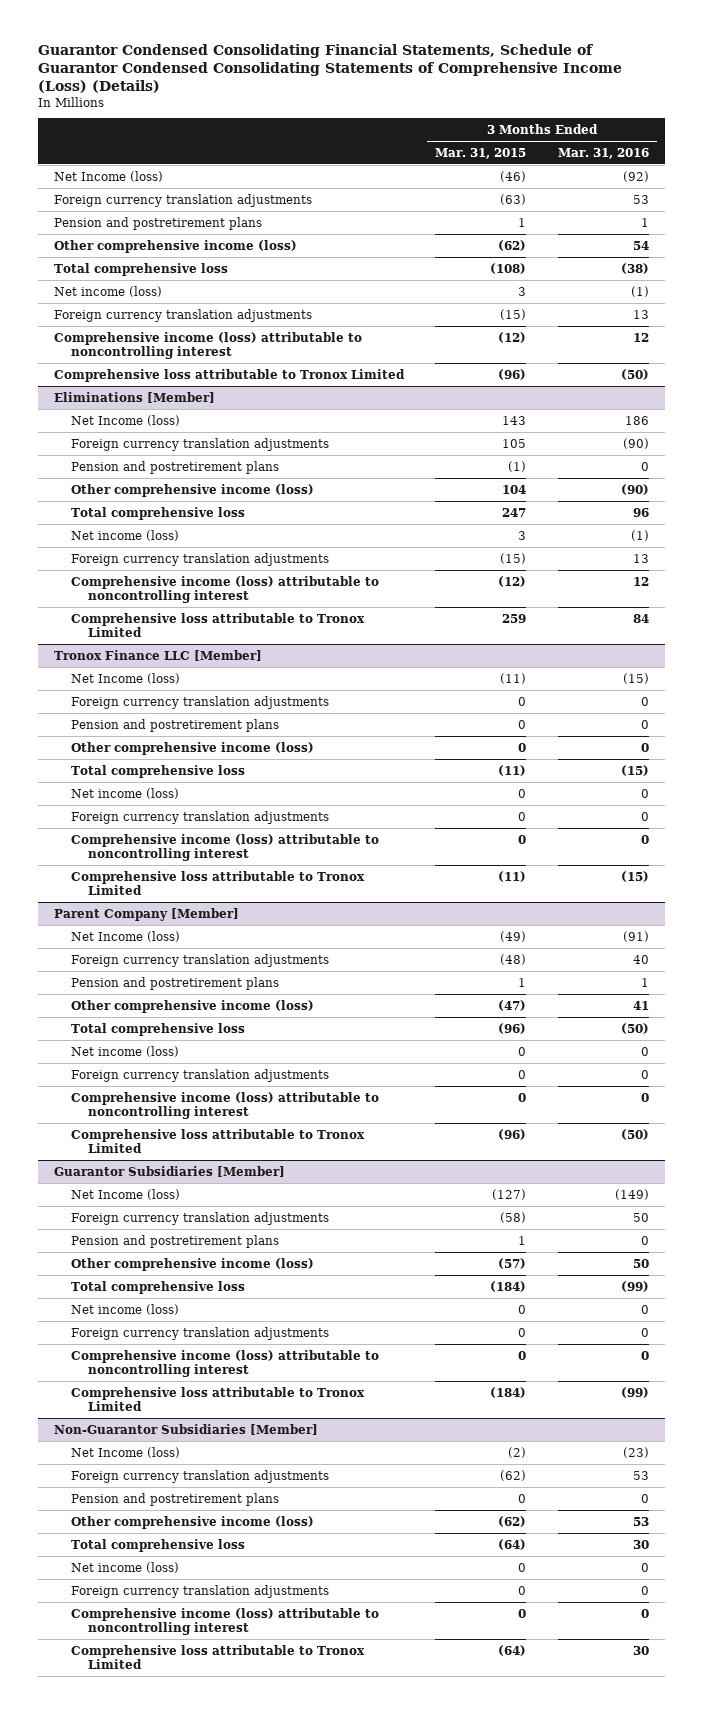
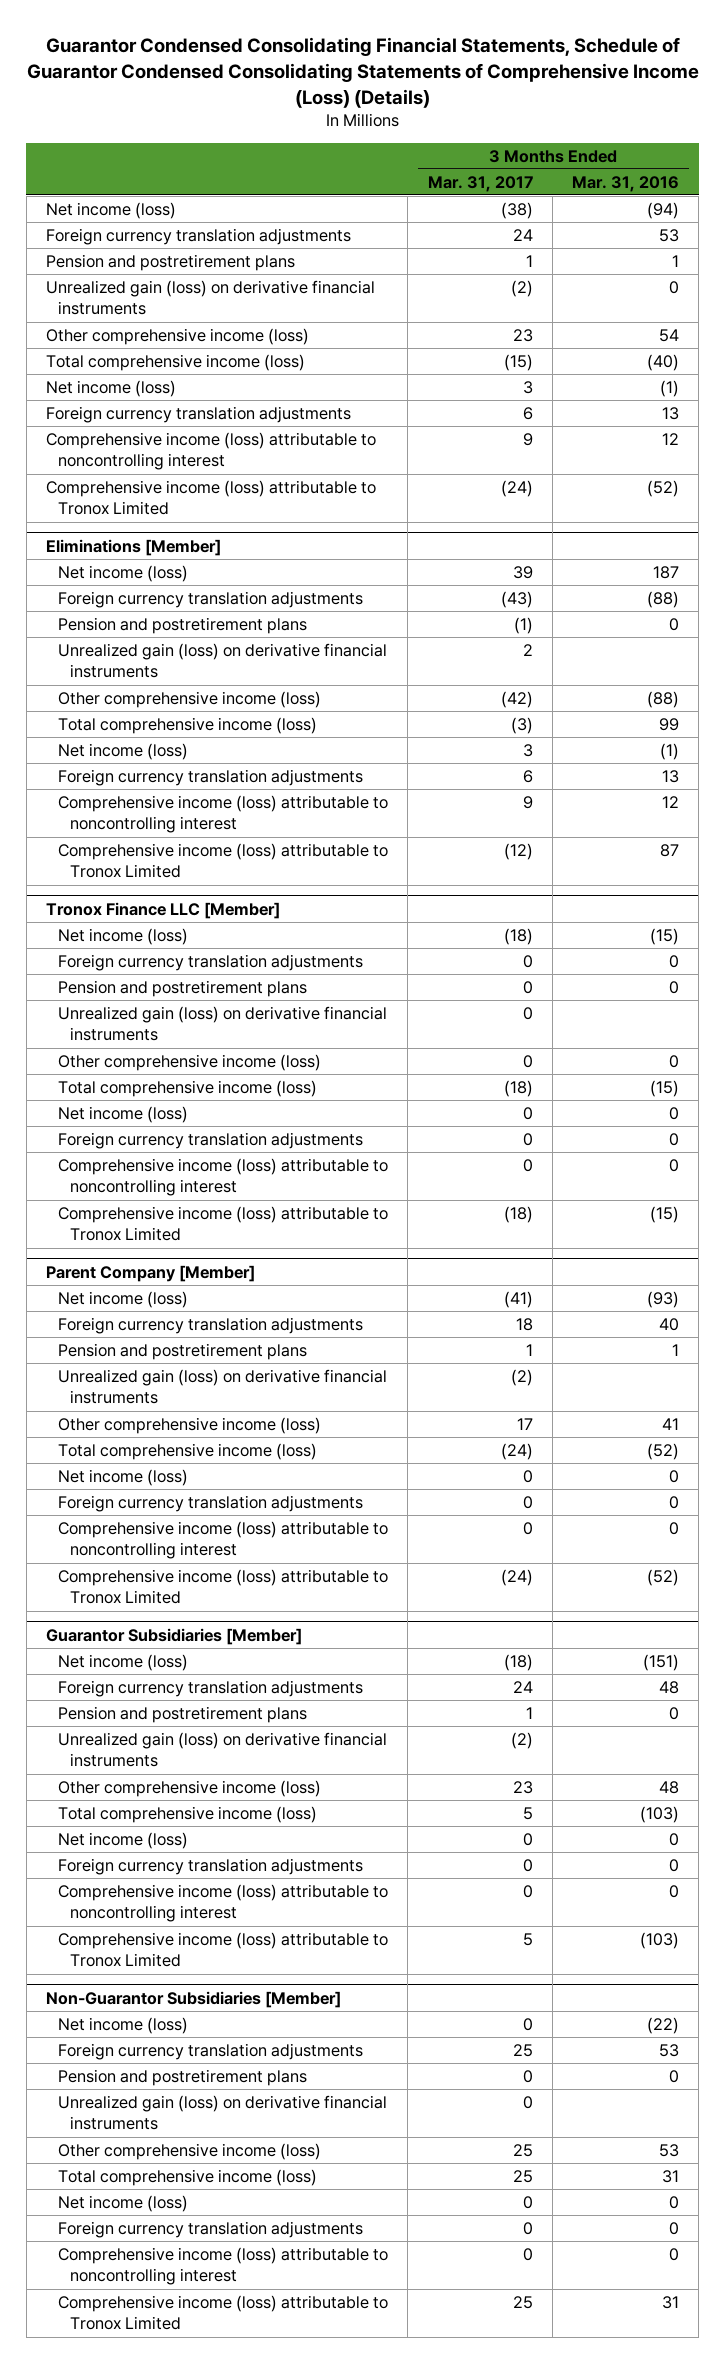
[435,147,527,159] Mar. 31, 2015 -> none
none -> [427,175,533,192] Mar. 31, 2017
[53,170,163,182] Net Income (loss) -> [46,201,177,219] Net income (loss)
[623,170,650,182] (92) -> [647,201,680,219] (94)
none -> [46,279,376,316] Unrealized gain (loss) on derivative financial instruments
[53,262,228,276] Total comprehensive loss -> [46,353,306,371] Total comprehensive income (loss)
[621,262,650,274] (38) -> [647,353,680,371] (40)
[53,368,405,382] Comprehensive loss attributable to Tronox Limited -> [46,479,377,516] Comprehensive income (loss) attributable to Tronox Limited
[621,368,650,380] (50) -> [647,479,680,497] (52)
[70,414,180,426] Net Income (loss) -> [58,564,189,582] Net income (loss)
[625,415,650,425] 186 -> [653,565,680,579] 187
[623,437,650,449] (90) -> [647,590,680,608] (88)
none -> [58,642,388,679] Unrealized gain (loss) on derivative financial instruments
[621,483,650,495] (90) -> [647,690,680,708] (88)
[70,506,245,520] Total comprehensive loss -> [58,716,318,734] Total comprehensive income (loss)
[633,507,650,517] 96 -> [659,717,680,731] 99
[70,612,365,637] Comprehensive loss attributable to Tronox Limited -> [58,842,389,879] Comprehensive income (loss) attributable to Tronox Limited
[633,613,650,623] 84 -> [660,843,680,857] 87
[70,672,180,684] Net Income (loss) -> [58,927,189,945] Net income (loss)
none -> [58,1005,388,1042] Unrealized gain (loss) on derivative financial instruments
[70,764,245,778] Total comprehensive loss -> [58,1079,318,1097] Total comprehensive income (loss)
[70,870,365,895] Comprehensive loss attributable to Tronox Limited -> [58,1205,389,1242] Comprehensive income (loss) attributable to Tronox Limited
[70,930,180,942] Net Income (loss) -> [58,1290,189,1308] Net income (loss)
[623,930,650,942] (91) -> [647,1290,680,1308] (93)
none -> [58,1368,388,1405] Unrealized gain (loss) on derivative financial instruments
[70,1022,245,1036] Total comprehensive loss -> [58,1442,318,1460] Total comprehensive income (loss)
[621,1022,650,1034] (50) -> [647,1442,680,1460] (52)
[70,1128,365,1153] Comprehensive loss attributable to Tronox Limited -> [58,1568,389,1605] Comprehensive income (loss) attributable to Tronox Limited
[621,1128,650,1140] (50) -> [647,1568,680,1586] (52)
[70,1188,180,1200] Net Income (loss) -> [58,1653,189,1671] Net income (loss)
[615,1188,650,1200] (149) -> [643,1653,680,1671] (151)
[633,1212,650,1222] 50 -> [659,1680,680,1694] 48
none -> [58,1731,388,1768] Unrealized gain (loss) on derivative financial instruments
[633,1258,650,1268] 50 -> [659,1780,680,1794] 48
[70,1280,245,1294] Total comprehensive loss -> [58,1805,318,1823] Total comprehensive income (loss)
[621,1280,650,1292] (99) -> [640,1805,680,1823] (103)
[70,1386,365,1411] Comprehensive loss attributable to Tronox Limited -> [58,1931,389,1968] Comprehensive income (loss) attributable to Tronox Limited
[621,1386,650,1398] (99) -> [640,1931,680,1949] (103)
[70,1446,180,1458] Net Income (loss) -> [58,2016,189,2034] Net income (loss)
[623,1446,650,1458] (23) -> [647,2016,680,2034] (22)
none -> [58,2094,388,2131] Unrealized gain (loss) on derivative financial instruments
[70,1538,245,1552] Total comprehensive loss -> [58,2168,318,2186] Total comprehensive income (loss)
[633,1539,650,1549] 30 -> [662,2169,680,2183] 31
[70,1644,365,1669] Comprehensive loss attributable to Tronox Limited -> [58,2294,389,2331] Comprehensive income (loss) attributable to Tronox Limited
[633,1645,650,1655] 30 -> [662,2295,680,2309] 31

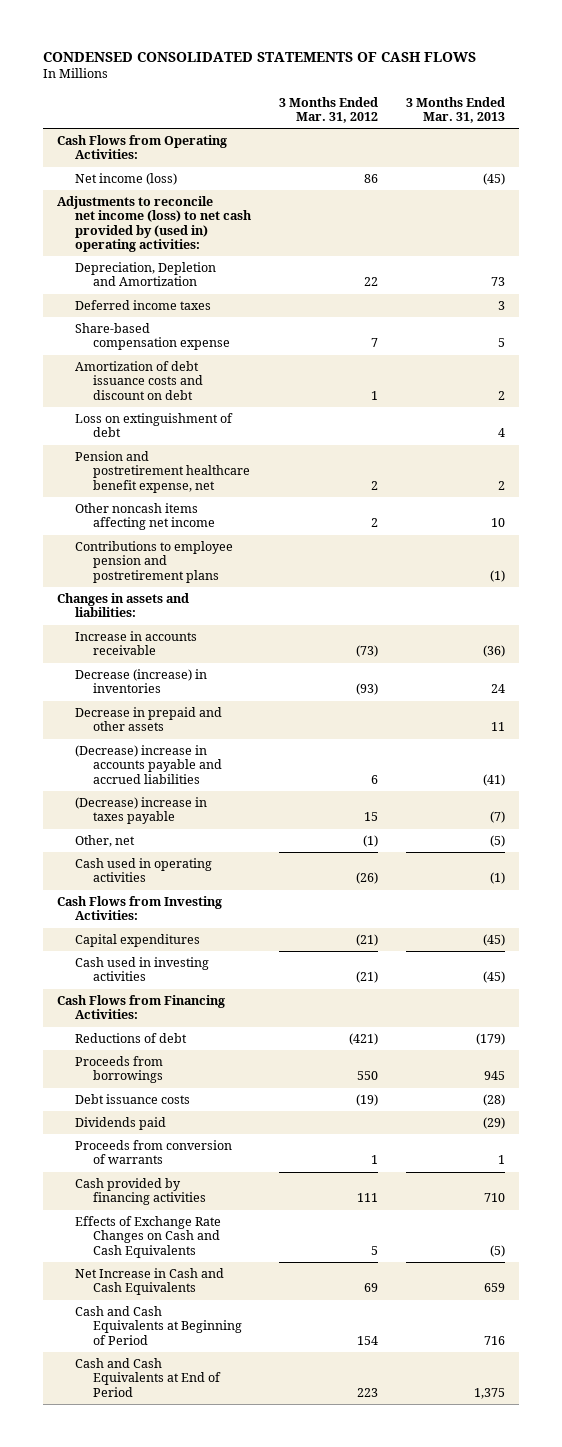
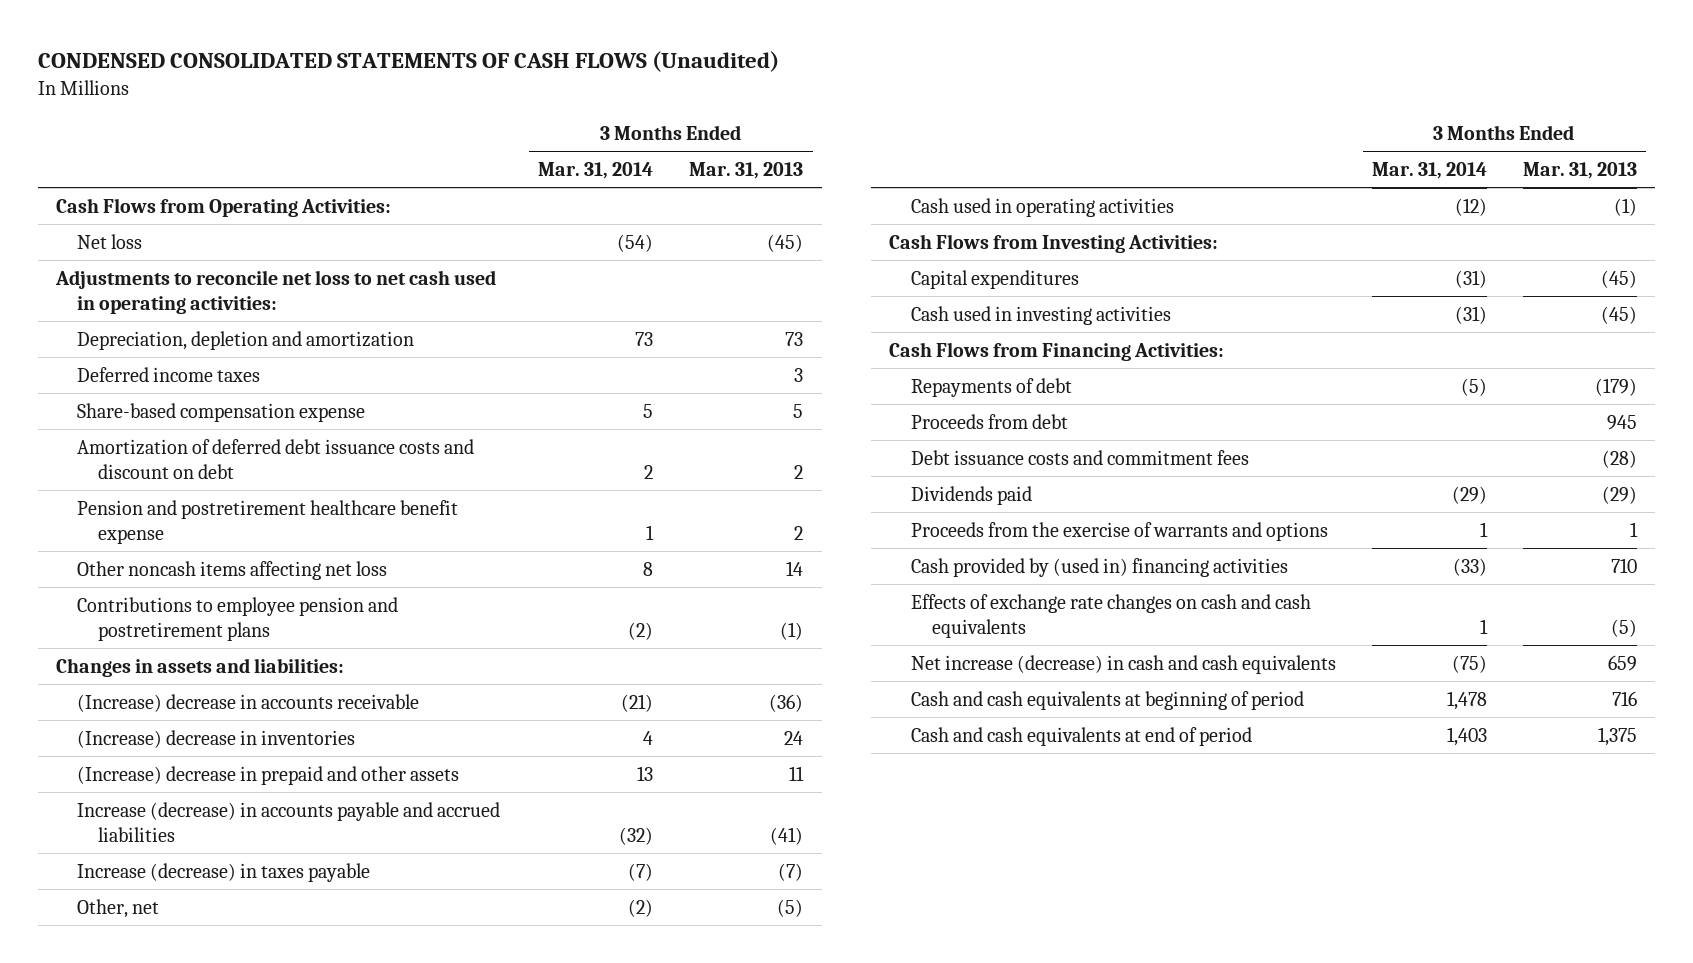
[42,51,476,62] CONDENSED CONSOLIDATED STATEMENTS OF CASH FLOWS -> [37,51,779,73] CONDENSED CONSOLIDATED STATEMENTS OF CASH FLOWS (Unaudited)
[279,96,379,123] 3 Months Ended Mar. 31, 2012 -> none
none -> [538,161,654,179] Mar. 31, 2014
[74,173,177,186] Net income (loss) -> [77,233,143,249] Net loss
[56,196,252,253] Adjustments to reconcile net income (loss) to net cash provided by (used in) operating activities: -> [54,269,496,314] Adjustments to reconcile net loss to net cash used in operating activities:
[74,262,216,287] Depreciation, Depletion and Amortization -> [77,330,415,350] Depreciation, depletion and amortization
[74,413,233,438] Loss on extinguishment of debt -> none
[74,361,203,400] Amortization of debt issuance costs and discount on debt -> [77,438,475,479] Amortization of deferred debt issuance costs and discount on debt
[74,451,250,493] Pension and postretirement healthcare benefit expense, net -> [77,499,459,544] Pension and postretirement healthcare benefit expense
[74,503,215,531] Other noncash items affecting net income -> [77,560,388,580] Other noncash items affecting net loss
[491,518,506,528] 10 -> [786,560,804,576] 14
[74,631,197,656] Increase in accounts receivable -> [77,693,420,712] (Increase) decrease in accounts receivable
[74,669,207,694] Decrease (increase) in inventories -> [77,729,356,748] (Increase) decrease in inventories
[74,707,222,732] Decrease in prepaid and other assets -> [77,765,460,785] (Increase) decrease in prepaid and other assets
[74,745,222,784] (Decrease) increase in accounts payable and accrued liabilities -> [77,801,501,842] Increase (decrease) in accounts payable and accrued liabilities
[74,797,207,825] (Decrease) increase in taxes payable -> [77,862,371,882] Increase (decrease) in taxes payable
[74,1033,187,1044] Reductions of debt -> [910,377,1072,397] Repayments of debt
[74,1056,163,1084] Proceeds from borrowings -> [910,413,1068,429] Proceeds from debt
[74,1094,190,1105] Debt issuance costs -> [910,449,1249,465] Debt issuance costs and commitment fees
[74,1140,232,1165] Proceeds from conversion of warrants -> none
none -> [910,521,1328,541] Proceeds from the exercise of warrants and options
[74,1178,206,1206] Cash provided by financing activities -> [910,557,1288,577] Cash provided by (used in) financing activities
[74,1216,221,1258] Effects of Exchange Rate Changes on Cash and Cash Equivalents -> [910,593,1311,638] Effects of exchange rate changes on cash and cash equivalents
[74,1268,224,1296] Net Increase in Cash and Cash Equivalents -> [910,654,1336,674] Net increase (decrease) in cash and cash equivalents
[74,1306,242,1345] Cash and Cash Equivalents at Beginning of Period -> [910,690,1304,710] Cash and cash equivalents at beginning of period
[74,1358,221,1397] Cash and Cash Equivalents at End of Period -> [910,726,1252,746] Cash and cash equivalents at end of period

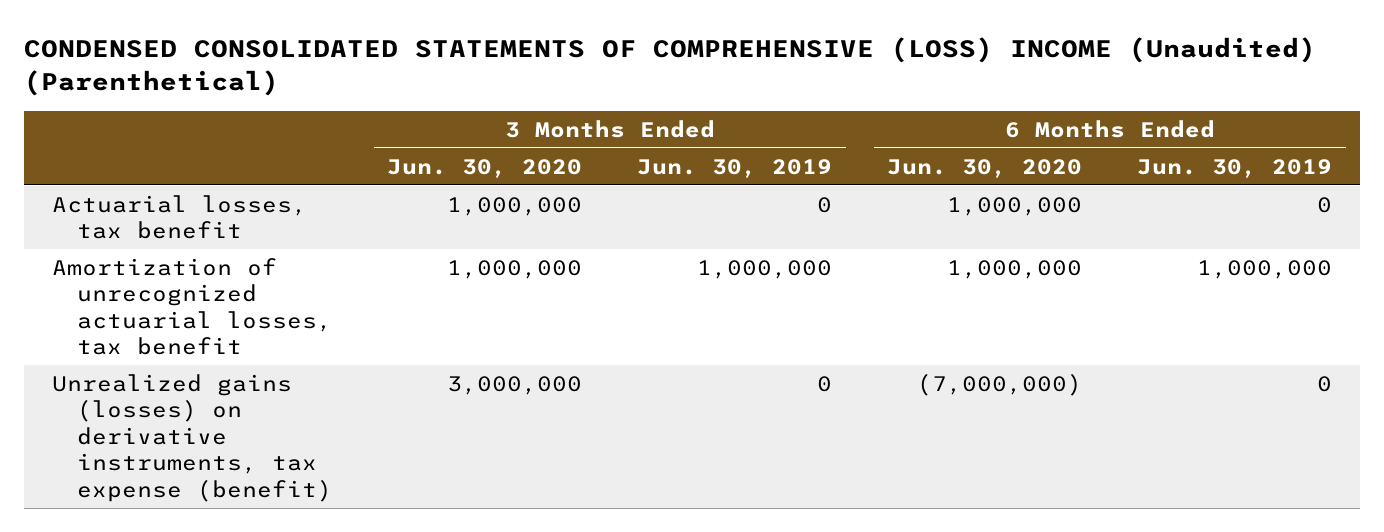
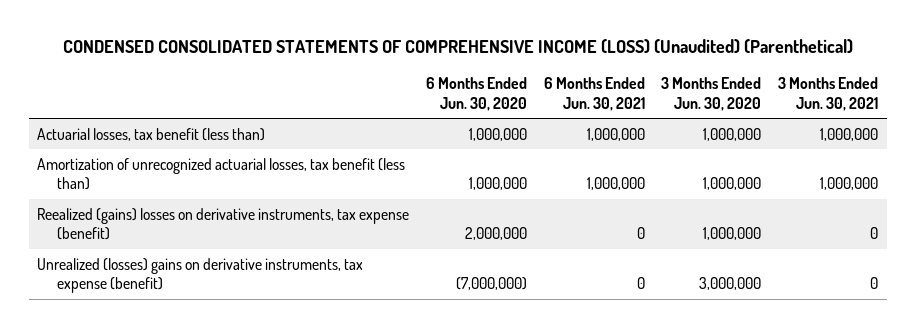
[24,37,1317,96] CONDENSED CONSOLIDATED STATEMENTS OF COMPREHENSIVE (LOSS) INCOME (Unaudited) (Parenthetical) -> [62,38,853,54] CONDENSED CONSOLIDATED STATEMENTS OF COMPREHENSIVE INCOME (LOSS) (Unaudited) (Parenthetical)
[637,158,833,178] Jun. 30, 2019 -> none
[1137,158,1333,178] Jun. 30, 2019 -> none
none -> [543,77,645,112] 6 Months Ended Jun. 30, 2021
none -> [778,77,879,112] 3 Months Ended Jun. 30, 2021
[51,194,307,240] Actuarial losses, tax benefit -> [36,127,265,141] Actuarial losses, tax benefit (less than)
[51,257,333,356] Amortization of unrecognized actuarial losses, tax benefit -> [36,157,405,191] Amortization of unrecognized actuarial losses, tax benefit (less than)
none -> [36,207,409,241] Reealized (gains) losses on derivative instruments, tax expense (benefit)
[51,373,333,502] Unrealized gains (losses) on derivative instruments, tax expense (benefit) -> [36,257,363,294] Unrealized (losses) gains on derivative instruments, tax expense (benefit)

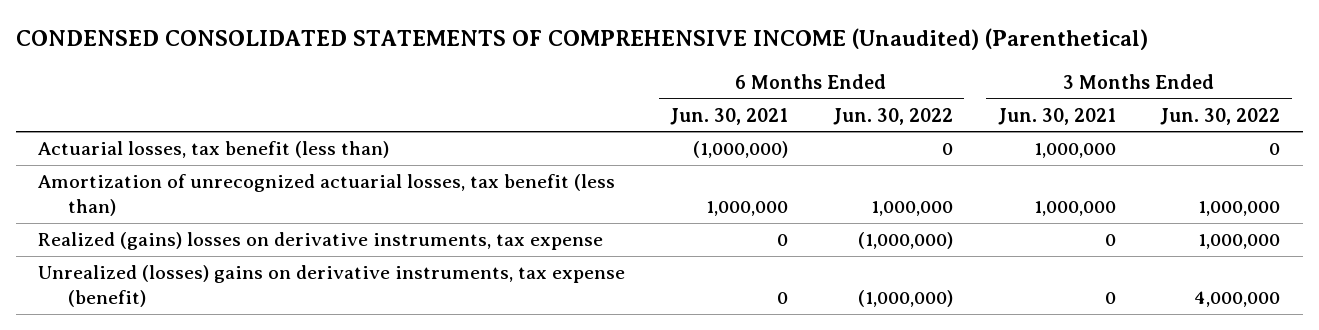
[62,38,853,54] CONDENSED CONSOLIDATED STATEMENTS OF COMPREHENSIVE INCOME (LOSS) (Unaudited) (Parenthetical) -> [15,28,1148,51] CONDENSED CONSOLIDATED STATEMENTS OF COMPREHENSIVE INCOME (Unaudited) (Parenthetical)
[425,77,527,112] 6 Months Ended Jun. 30, 2020 -> none
[661,77,762,112] 3 Months Ended Jun. 30, 2020 -> none
none -> [832,107,953,125] Jun. 30, 2022
none -> [1160,107,1281,125] Jun. 30, 2022
[586,127,645,141] 1,000,000 -> [693,141,789,159] (1,000,000)
[36,207,409,241] Reealized (gains) losses on derivative instruments, tax expense (benefit) -> [38,232,604,251] Realized (gains) losses on derivative instruments, tax expense

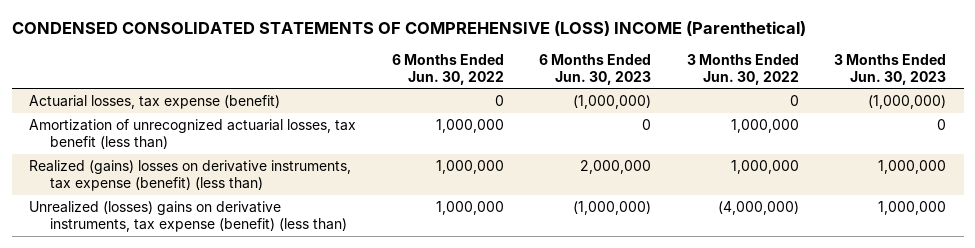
[15,28,1148,51] CONDENSED CONSOLIDATED STATEMENTS OF COMPREHENSIVE INCOME (Unaudited) (Parenthetical) -> [11,20,806,36] CONDENSED CONSOLIDATED STATEMENTS OF COMPREHENSIVE (LOSS) INCOME (Parenthetical)
[670,107,789,125] Jun. 30, 2021 -> none
[997,107,1116,125] Jun. 30, 2021 -> none
none -> [539,54,652,85] 6 Months Ended Jun. 30, 2023
none -> [833,54,946,85] 3 Months Ended Jun. 30, 2023
[38,141,390,159] Actuarial losses, tax benefit (less than) -> [29,95,281,110] Actuarial losses, tax expense (benefit)
[38,232,604,251] Realized (gains) losses on derivative instruments, tax expense -> [29,160,352,191] Realized (gains) losses on derivative instruments, tax expense (benefit) (less than)
[857,232,953,250] (1,000,000) -> [435,160,504,175] 1,000,000
[38,265,626,307] Unrealized (losses) gains on derivative instruments, tax expense (benefit) -> [29,201,347,232] Unrealized (losses) gains on derivative instruments, tax expense (benefit) (less than)
[857,289,953,307] (1,000,000) -> [435,201,504,216] 1,000,000
[1194,290,1281,307] 4,000,000 -> [717,201,799,216] (4,000,000)

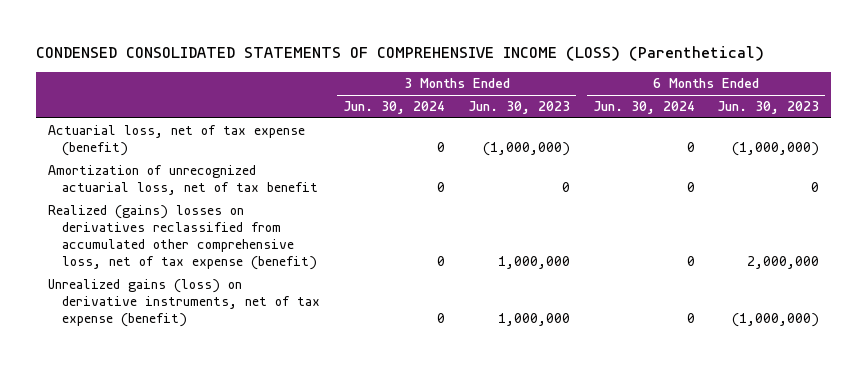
[11,20,806,36] CONDENSED CONSOLIDATED STATEMENTS OF COMPREHENSIVE (LOSS) INCOME (Parenthetical) -> [36,46,765,62] CONDENSED CONSOLIDATED STATEMENTS OF COMPREHENSIVE INCOME (LOSS) (Parenthetical)
[391,54,504,85] 6 Months Ended Jun. 30, 2022 -> none
[686,54,799,85] 3 Months Ended Jun. 30, 2022 -> none
none -> [343,101,446,115] Jun. 30, 2024
none -> [592,101,695,115] Jun. 30, 2024
[29,95,281,110] Actuarial losses, tax expense (benefit) -> [47,125,305,157] Actuarial loss, net of tax expense (benefit)
[29,119,357,149] Amortization of unrecognized actuarial losses, tax benefit (less than) -> [47,165,319,196] Amortization of unrecognized actuarial loss, net of tax benefit
[29,160,352,191] Realized (gains) losses on derivative instruments, tax expense (benefit) (less than) -> [47,205,318,271] Realized (gains) losses on derivatives reclassified from accumulated other comprehensive loss, net of tax expense (benefit)
[29,201,347,232] Unrealized (losses) gains on derivative instruments, tax expense (benefit) (less than) -> [47,279,321,328] Unrealized gains (loss) on derivative instruments, net of tax expense (benefit)

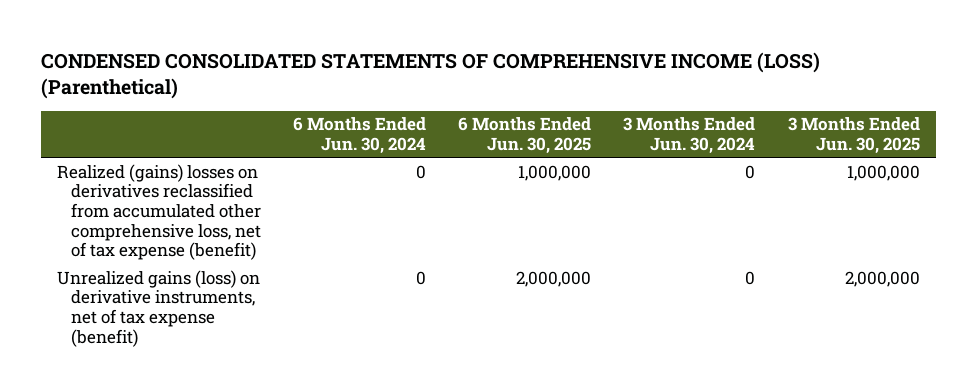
[467,101,570,115] Jun. 30, 2023 -> none
[717,101,820,115] Jun. 30, 2023 -> none
none -> [458,117,592,154] 6 Months Ended Jun. 30, 2025
none -> [787,117,920,154] 3 Months Ended Jun. 30, 2025
[47,125,305,157] Actuarial loss, net of tax expense (benefit) -> none
[47,165,319,196] Amortization of unrecognized actuarial loss, net of tax benefit -> none

